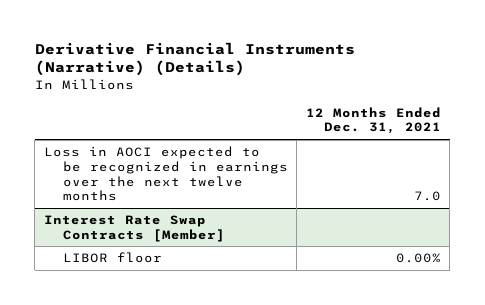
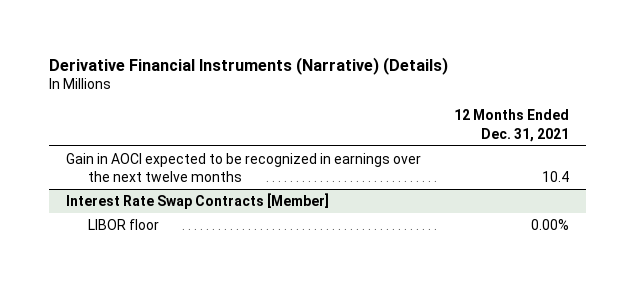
[43,146,288,202] Loss in AOCI expected to be recognized in earnings over the next twelve months -> [65,153,421,183] Gain in AOCI expected to be recognized in earnings over the next twelve months
[413,191,441,202] 7.0 -> [542,171,570,183] 10.4

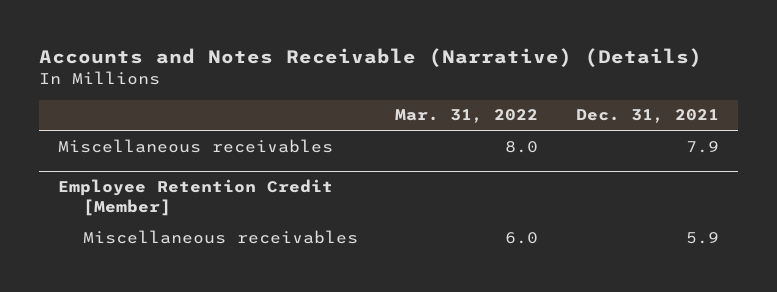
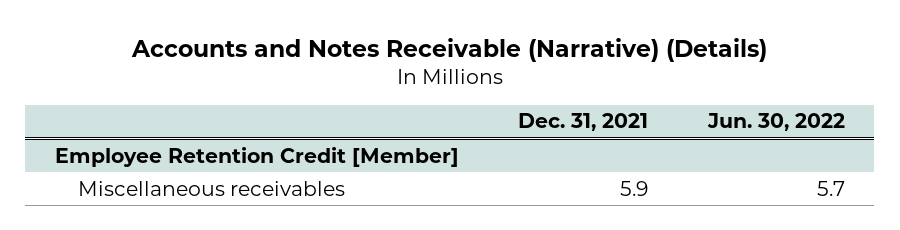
[395,109,539,124] Mar. 31, 2022 -> none
none -> [706,113,845,132] Jun. 30, 2022
[57,138,333,153] Miscellaneous receivables -> none

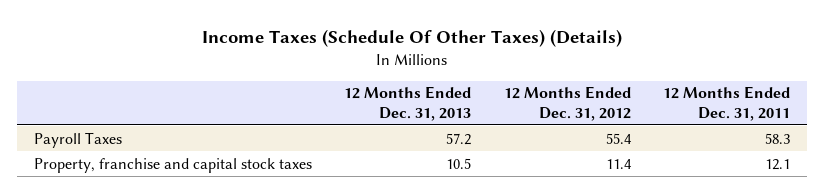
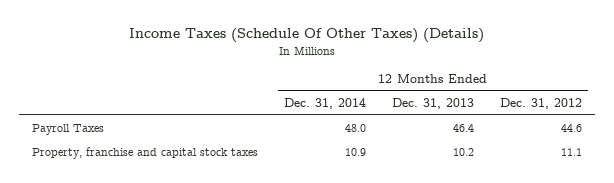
[663,86,791,121] 12 Months Ended Dec. 31, 2011 -> none
none -> [284,97,367,109] Dec. 31, 2014
[446,132,472,145] 57.2 -> [452,124,474,133] 46.4
[605,132,632,144] 55.4 -> [560,124,582,133] 44.6
[446,157,472,169] 10.5 -> [452,148,474,157] 10.2
[605,158,632,169] 11.4 -> [560,148,582,157] 11.1

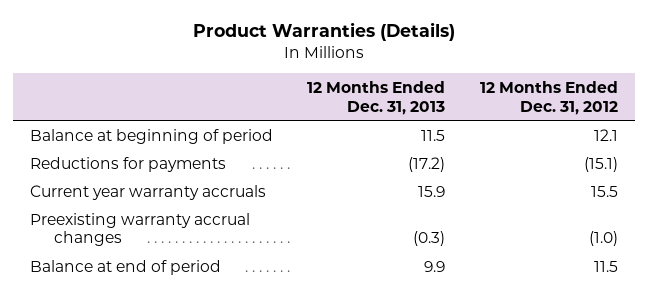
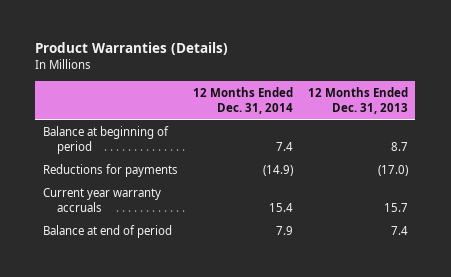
[479,81,618,115] 12 Months Ended Dec. 31, 2012 -> none
none -> [192,86,293,114] 12 Months Ended Dec. 31, 2014
[30,212,251,247] Preexisting warranty accrual changes -> none
[421,129,446,141] 11.5 -> [390,141,408,151] 8.7
[408,156,446,172] (17.2) -> [377,164,408,176] (17.0)
[418,185,446,197] 15.9 -> [383,202,408,212] 15.7
[424,260,446,272] 9.9 -> [390,225,408,235] 7.4

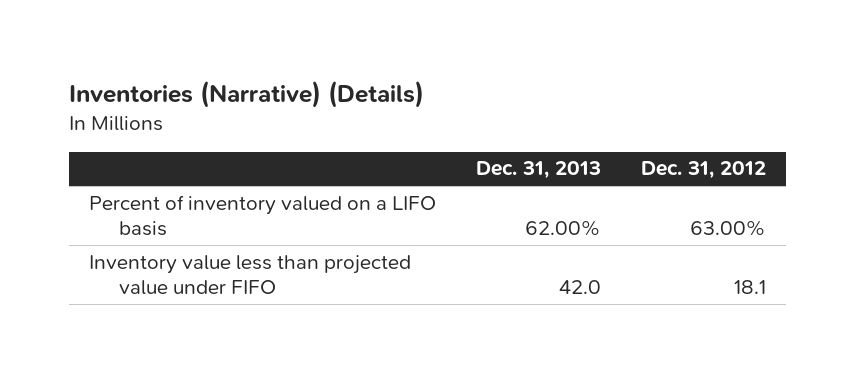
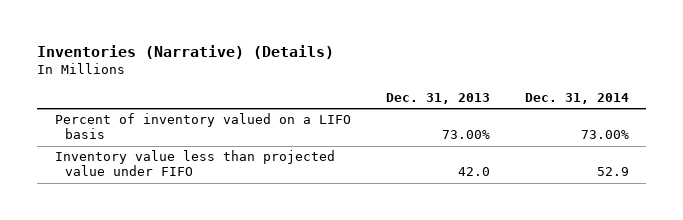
[640,161,766,180] Dec. 31, 2012 -> none
none -> [524,93,629,105] Dec. 31, 2014
[524,220,601,237] 62.00% -> [441,130,490,140] 73.00%

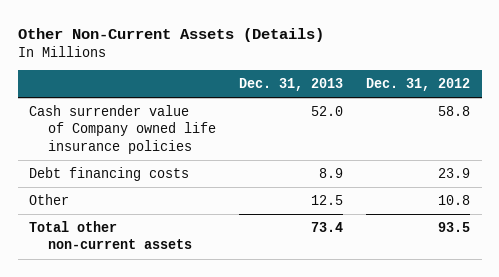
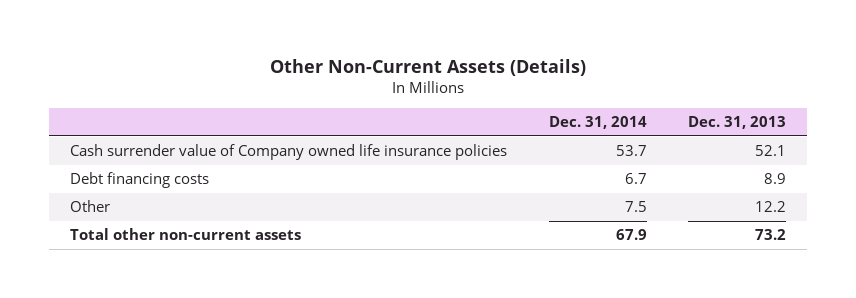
[366,78,471,92] Dec. 31, 2012 -> none
none -> [548,116,647,130] Dec. 31, 2014
[311,106,344,117] 52.0 -> [755,145,787,157] 52.1
[311,195,344,206] 12.5 -> [755,201,787,213] 12.2
[311,222,344,233] 73.4 -> [755,229,787,241] 73.2

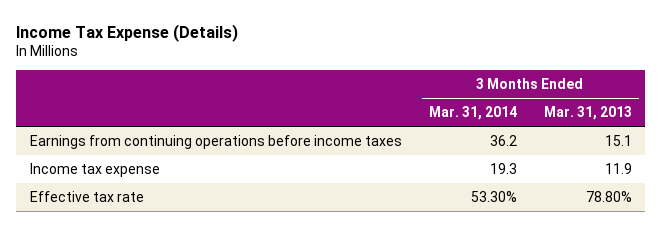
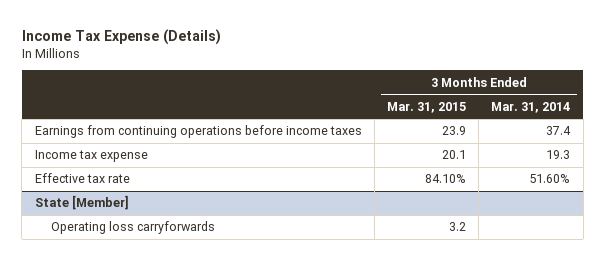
[543,106,632,121] Mar. 31, 2013 -> none
none -> [386,101,466,113] Mar. 31, 2015
[489,134,517,146] 36.2 -> [546,126,572,136] 37.4
[470,190,517,202] 53.30% -> [529,174,571,184] 51.60%
none -> [34,195,129,211] State [Member]
none -> [50,221,215,235] Operating loss carryforwards

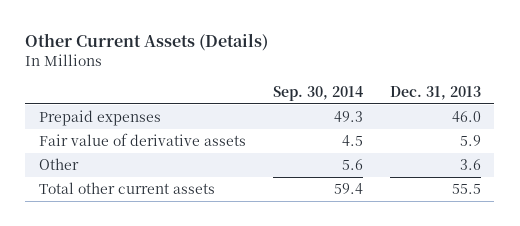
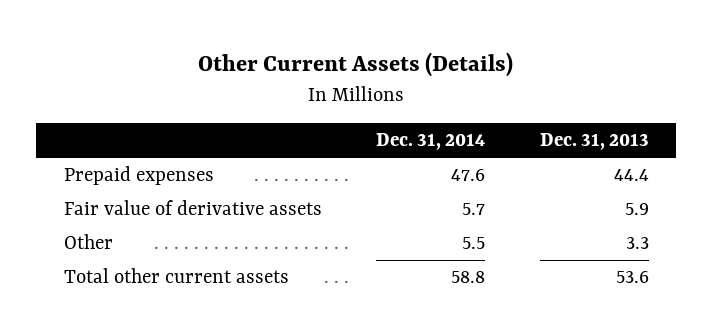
[272,86,363,102] Sep. 30, 2014 -> none
none -> [376,133,486,151] Dec. 31, 2014
[451,110,481,122] 46.0 -> [613,169,649,182] 44.4
[459,158,481,170] 3.6 -> [625,237,649,250] 3.3
[451,183,481,194] 55.5 -> [615,271,649,284] 53.6

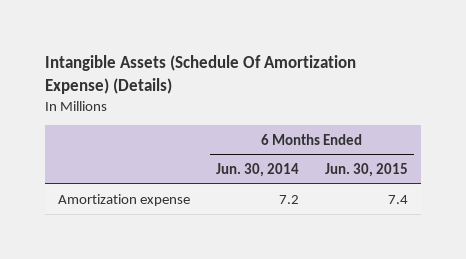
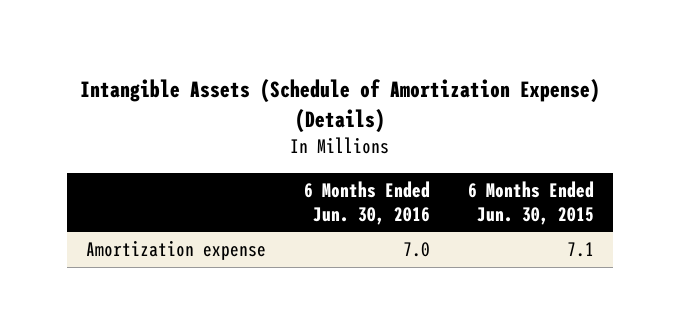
[45,55,357,94] Intangible Assets (Schedule Of Amortization Expense) (Details) -> [80,79,601,134] Intangible Assets (Schedule of Amortization Expense) (Details)
[215,162,299,177] Jun. 30, 2014 -> none
none -> [304,180,431,225] 6 Months Ended Jun. 30, 2016
[387,195,408,205] 7.4 -> [567,242,595,258] 7.1

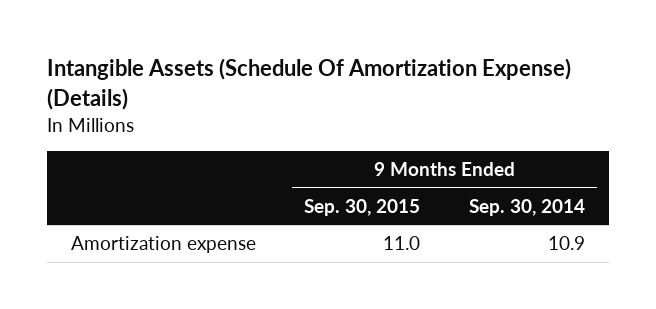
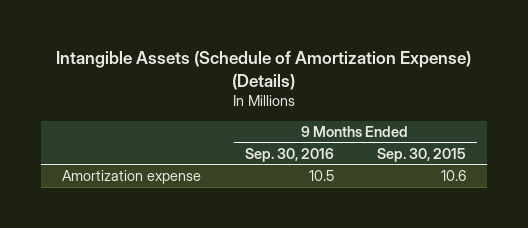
[46,58,571,111] Intangible Assets (Schedule Of Amortization Expense) (Details) -> [56,50,472,90] Intangible Assets (Schedule of Amortization Expense) (Details)
[468,199,585,217] Sep. 30, 2014 -> none
none -> [244,147,334,162] Sep. 30, 2016
[383,236,421,251] 11.0 -> [440,170,466,182] 10.6

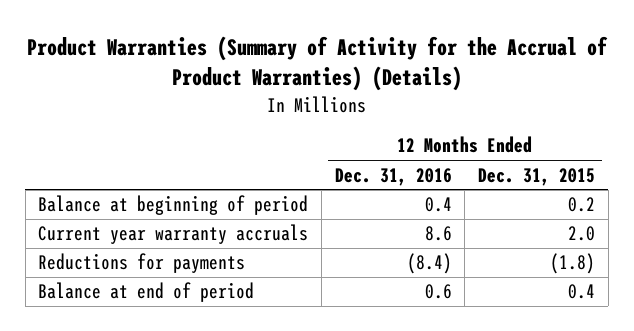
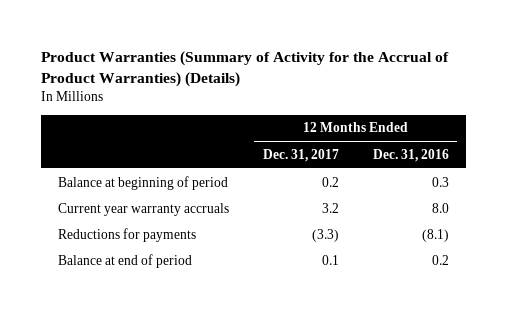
[478,167,596,186] Dec. 31, 2015 -> none
none -> [262,148,339,162] Dec. 31, 2017
[424,197,452,213] 0.4 -> [431,176,449,187] 0.3
[424,226,452,242] 8.6 -> [431,202,449,213] 8.0
[406,253,452,275] (8.4) -> [421,228,449,242] (8.1)
[424,284,452,300] 0.6 -> [431,254,449,265] 0.2

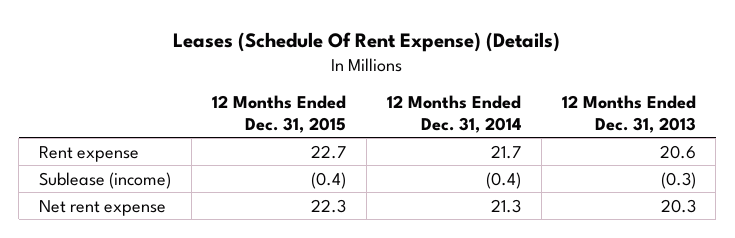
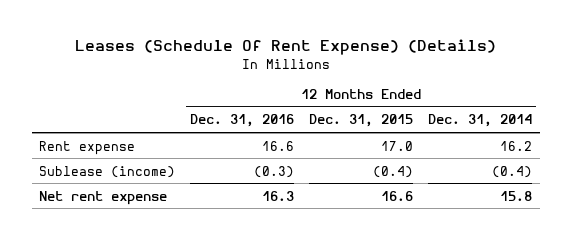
[561,95,696,133] 12 Months Ended Dec. 31, 2013 -> none
none -> [190,114,295,128] Dec. 31, 2016
[311,144,347,159] 22.7 -> [381,140,414,151] 17.0
[490,144,521,159] 21.7 -> [500,140,533,151] 16.2
[311,198,347,213] 22.3 -> [381,190,414,201] 16.6
[490,198,521,213] 21.3 -> [500,190,533,201] 15.8

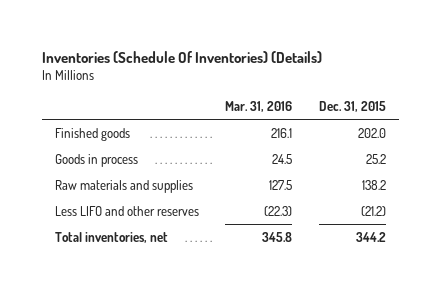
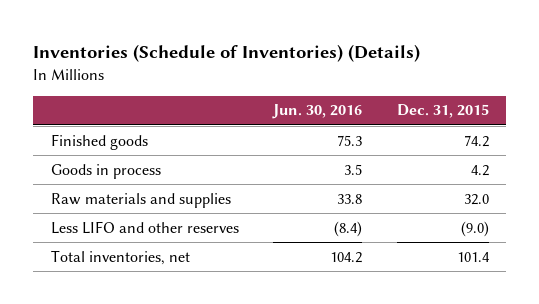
[42,50,323,63] Inventories (Schedule Of Inventories) (Details) -> [33,43,421,62] Inventories (Schedule of Inventories) (Details)
[225,101,293,113] Mar. 31, 2016 -> none
none -> [272,104,363,120] Jun. 30, 2016
[357,127,386,138] 202.0 -> [463,134,489,147] 74.2
[365,153,386,164] 25.2 -> [470,164,489,176] 4.2
[361,179,386,190] 138.2 -> [463,193,489,205] 32.0
[360,205,386,216] (21.2) -> [460,220,489,237] (9.0)
[355,231,386,242] 344.2 -> [456,251,490,262] 101.4

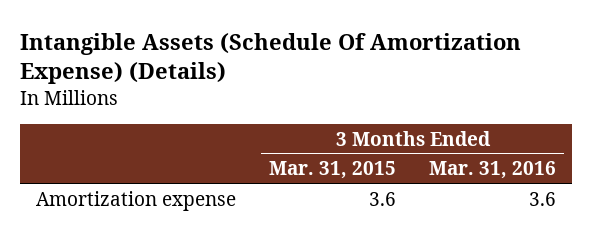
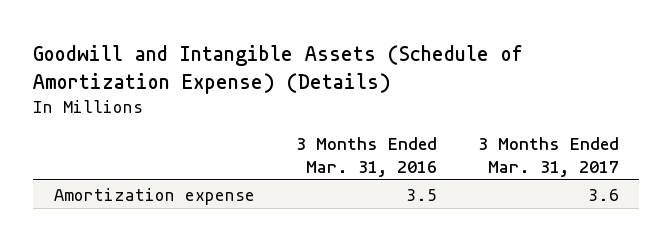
[20,32,522,85] Intangible Assets (Schedule Of Amortization Expense) (Details) -> [33,44,524,94] Goodwill and Intangible Assets (Schedule of Amortization Expense) (Details)
[269,161,397,180] Mar. 31, 2015 -> none
none -> [477,137,619,177] 3 Months Ended Mar. 31, 2017
[528,191,556,206] 3.6 -> [405,188,437,201] 3.5

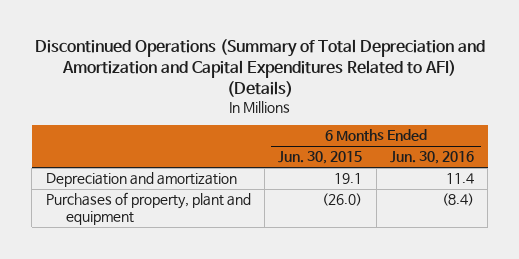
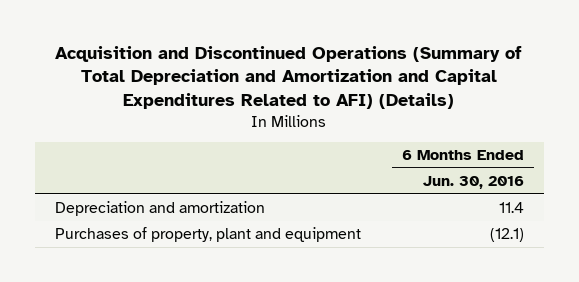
[34,39,485,97] Discontinued Operations (Summary of Total Depreciation and Amortization and Capital Expenditures Related to AFI) (Details) -> [55,45,523,110] Acquisition and Discontinued Operations (Summary of Total Depreciation and Amortization and Capital Expenditures Related to AFI) (Details)
[278,151,363,165] Jun. 30, 2015 -> none
[441,193,474,207] (8.4) -> [489,228,524,243] (12.1)

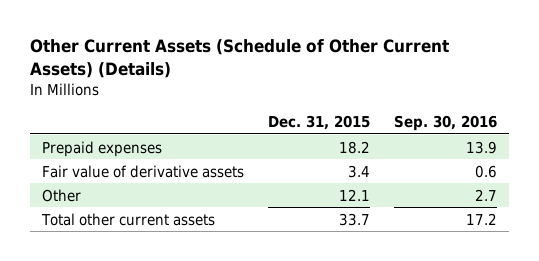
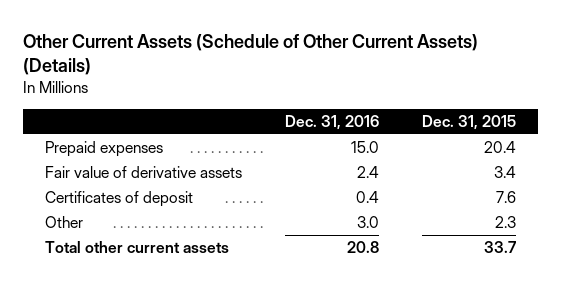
[393,114,497,131] Sep. 30, 2016 -> none
none -> [285,115,380,131] Dec. 31, 2016
[338,140,370,154] 18.2 -> [484,141,517,154] 20.4
none -> [44,191,193,208] Certificates of deposit
[338,188,370,201] 12.1 -> [495,216,517,229] 2.3

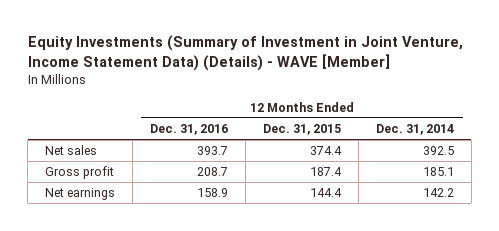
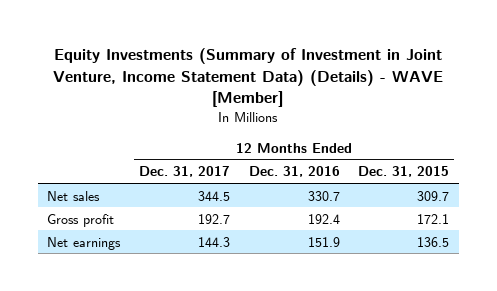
[376,123,455,135] Dec. 31, 2014 -> none
none -> [138,166,230,178] Dec. 31, 2017
[197,146,229,156] 393.7 -> [307,190,340,201] 330.7
[310,146,343,156] 374.4 -> [417,190,450,201] 309.7
[197,167,229,177] 208.7 -> [307,213,340,224] 192.4
[310,167,343,177] 187.4 -> [417,213,450,224] 172.1
[197,188,229,198] 158.9 -> [307,236,340,247] 151.9
[310,188,343,198] 144.4 -> [417,236,450,247] 136.5

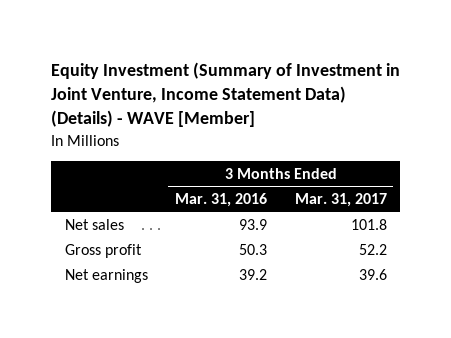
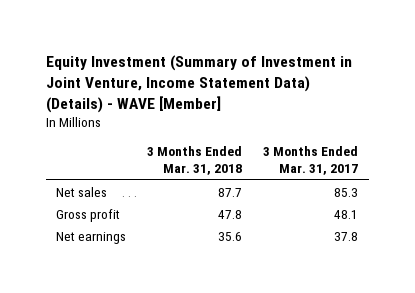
[175,192,268,207] Mar. 31, 2016 -> none
none -> [147,146,243,176] 3 Months Ended Mar. 31, 2018
[350,218,387,230] 101.8 -> [334,187,359,197] 85.3
[358,243,387,255] 52.2 -> [334,209,359,219] 48.1
[358,268,387,280] 39.6 -> [334,231,359,241] 37.8

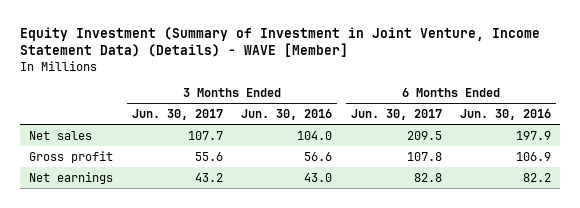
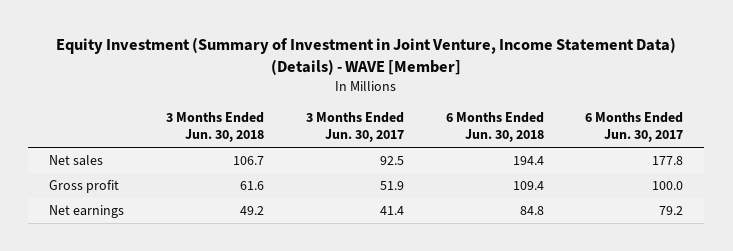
[241,109,333,121] Jun. 30, 2016 -> none
[460,109,552,121] Jun. 30, 2016 -> none
none -> [166,112,265,143] 3 Months Ended Jun. 30, 2018
none -> [445,112,544,143] 6 Months Ended Jun. 30, 2018
[187,130,223,140] 107.7 -> [379,155,404,165] 92.5
[406,130,442,140] 209.5 -> [652,155,684,165] 177.8
[194,151,223,161] 55.6 -> [379,180,404,190] 51.9
[406,151,442,161] 107.8 -> [652,180,684,190] 100.0
[194,172,223,182] 43.2 -> [379,205,404,215] 41.4
[413,172,442,182] 82.8 -> [659,205,684,215] 79.2

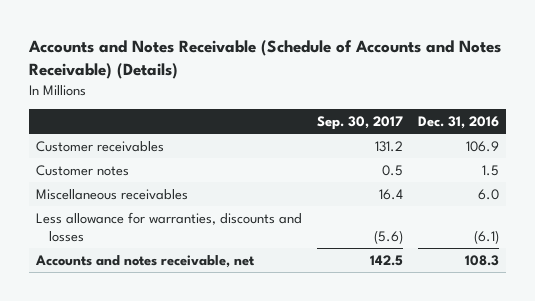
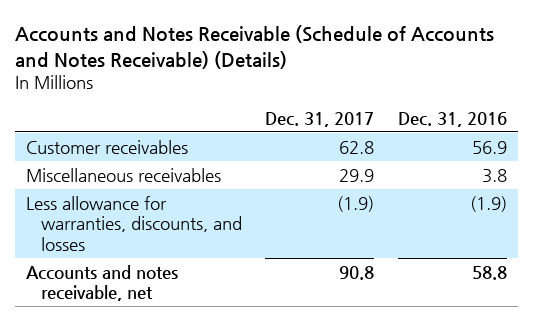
[317,116,404,131] Sep. 30, 2017 -> none
none -> [265,111,375,127] Dec. 31, 2017
[36,164,130,176] Customer notes -> none
[465,140,499,152] 106.9 -> [471,140,507,154] 56.9
[477,188,499,200] 6.0 -> [481,168,507,183] 3.8
[36,211,303,242] Less allowance for warranties, discounts and losses -> [26,195,242,251] Less allowance for warranties, discounts, and losses
[473,229,499,244] (6.1) -> [469,195,507,212] (1.9)
[464,254,499,266] 108.3 -> [471,265,507,280] 58.8

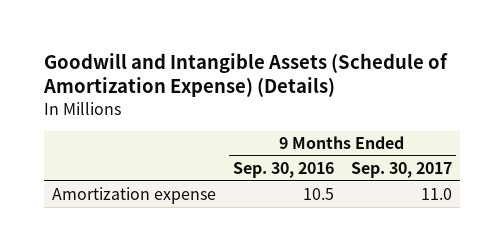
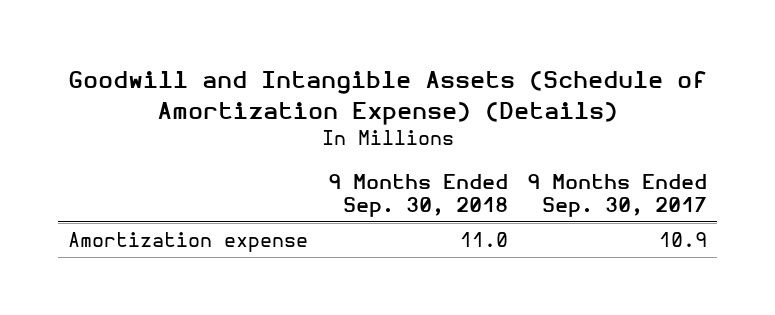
[233,162,335,179] Sep. 30, 2016 -> none
none -> [327,174,508,218] 9 Months Ended Sep. 30, 2018
[420,188,452,201] 11.0 -> [659,232,708,248] 10.9

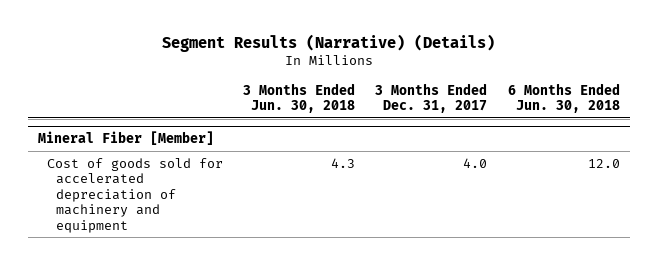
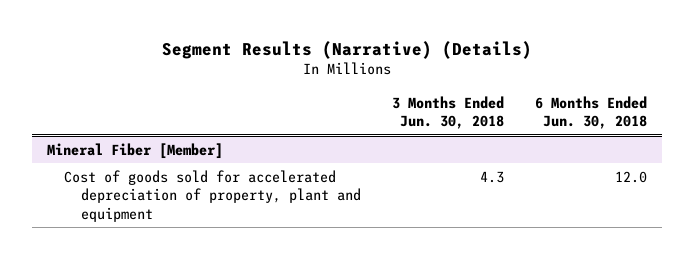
[375,82,488,114] 3 Months Ended Dec. 31, 2017 -> none
[46,157,223,233] Cost of goods sold for accelerated depreciation of machinery and equipment -> [64,169,362,222] Cost of goods sold for accelerated depreciation of property, plant and equipment

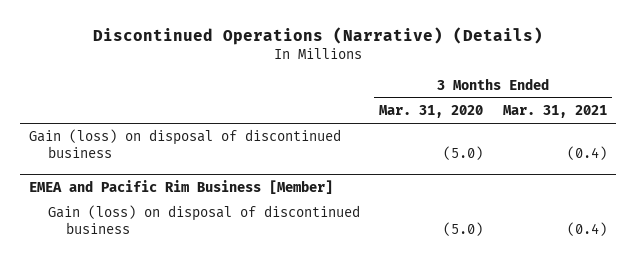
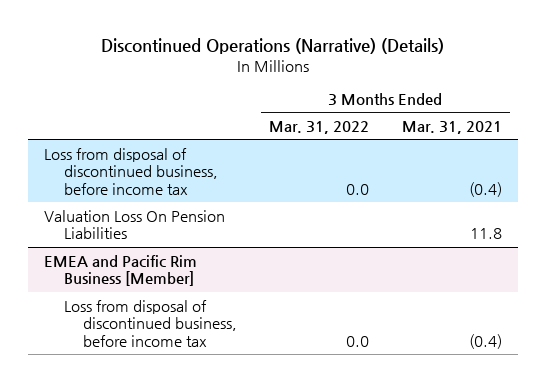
[379,105,484,119] Mar. 31, 2020 -> none
none -> [269,120,370,134] Mar. 31, 2022
[29,129,342,159] Gain (loss) on disposal of discontinued business -> [44,147,218,195] Loss from disposal of discontinued business, before income tax
none -> [44,209,226,240] Valuation Loss On Pension Liabilities
[47,205,360,235] Gain (loss) on disposal of discontinued business -> [63,299,237,347] Loss from disposal of discontinued business, before income tax

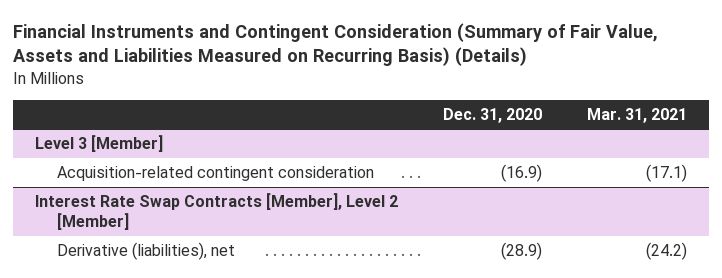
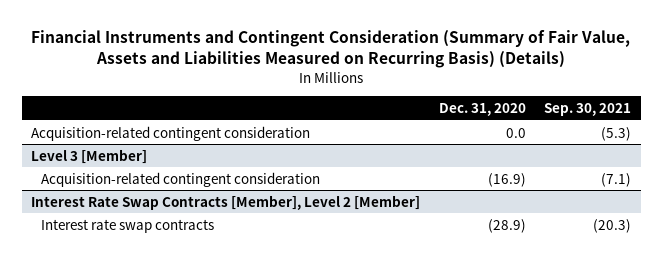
[586,107,687,123] Mar. 31, 2021 -> none
none -> [544,102,632,116] Sep. 30, 2021
none -> [31,125,311,141] Acquisition-related contingent consideration
[57,241,236,260] Derivative (liabilities), net -> [41,218,215,233] Interest rate swap contracts

